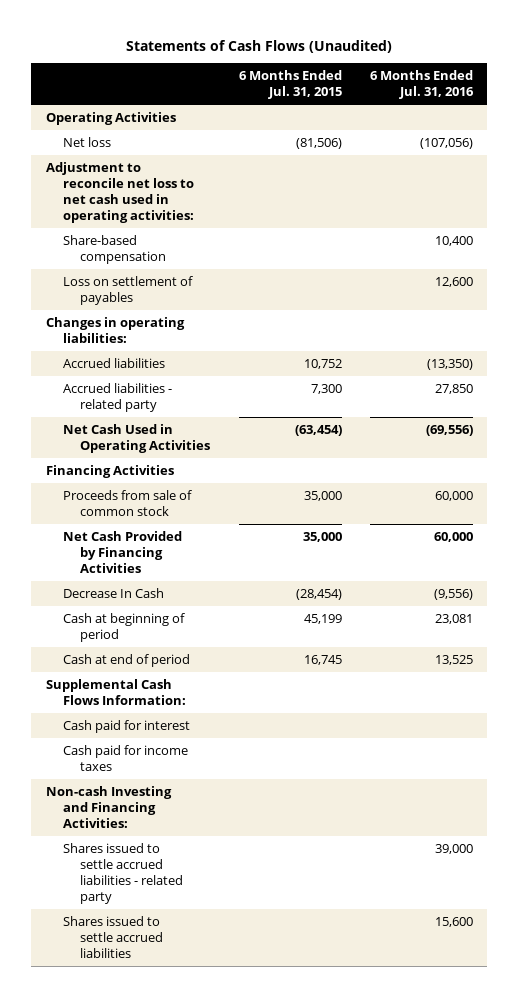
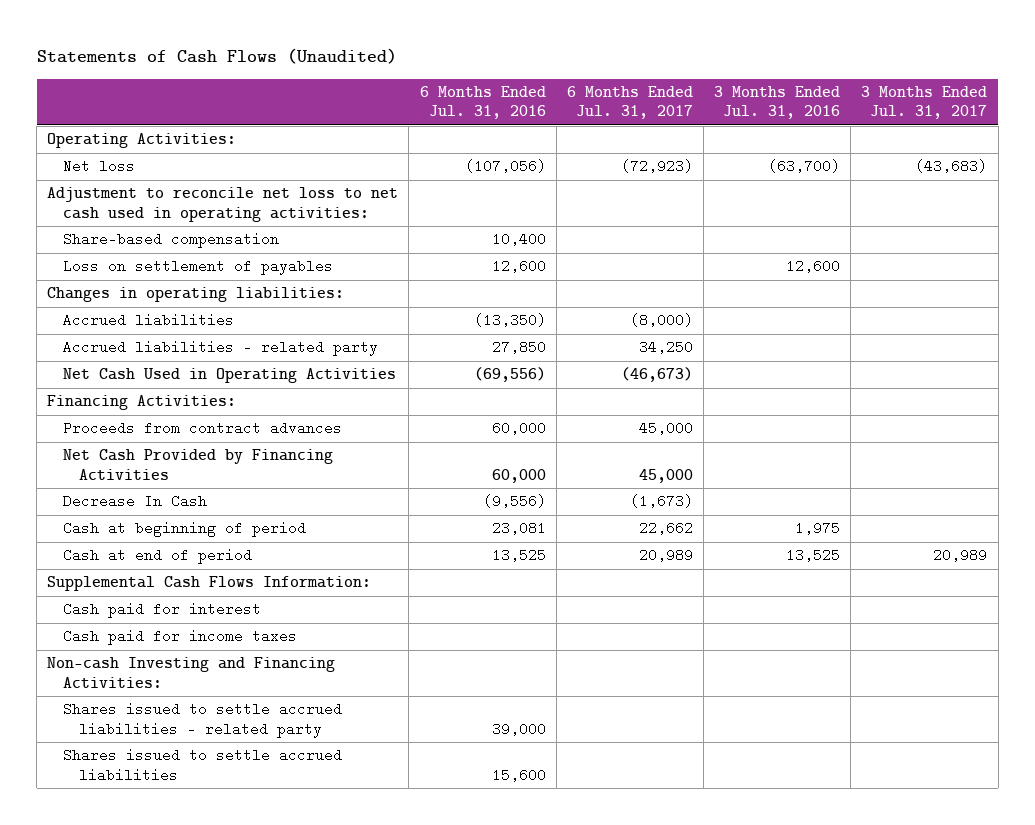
[238,70,342,100] 6 Months Ended Jul. 31, 2015 -> none
none -> [566,86,693,120] 6 Months Ended Jul. 31, 2017
none -> [714,86,841,120] 3 Months Ended Jul. 31, 2016
none -> [861,86,988,120] 3 Months Ended Jul. 31, 2017
[45,112,176,126] Operating Activities -> [47,133,237,149] Operating Activities:
[63,490,193,517] Proceeds from sale of common stock -> none
[45,465,174,479] Financing Activities -> [47,395,237,411] Financing Activities:
none -> [63,421,343,436] Proceeds from contract advances

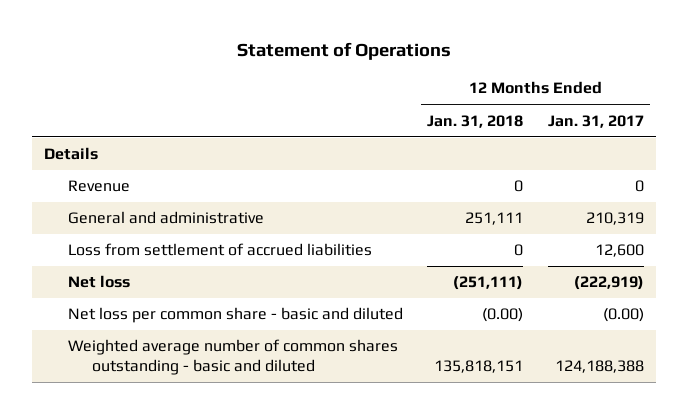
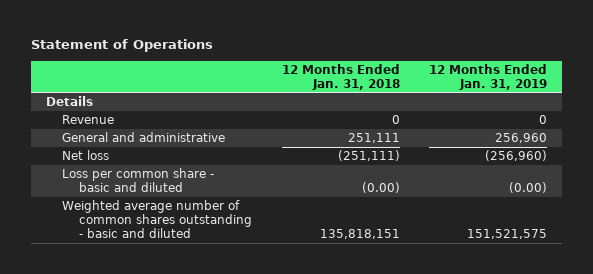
[547,114,644,128] Jan. 31, 2017 -> none
none -> [429,63,548,90] 12 Months Ended Jan. 31, 2019
[67,243,372,257] Loss from settlement of accrued liabilities -> none
[67,307,403,324] Net loss per common share - basic and diluted -> [62,168,215,193] Loss per common share - basic and diluted

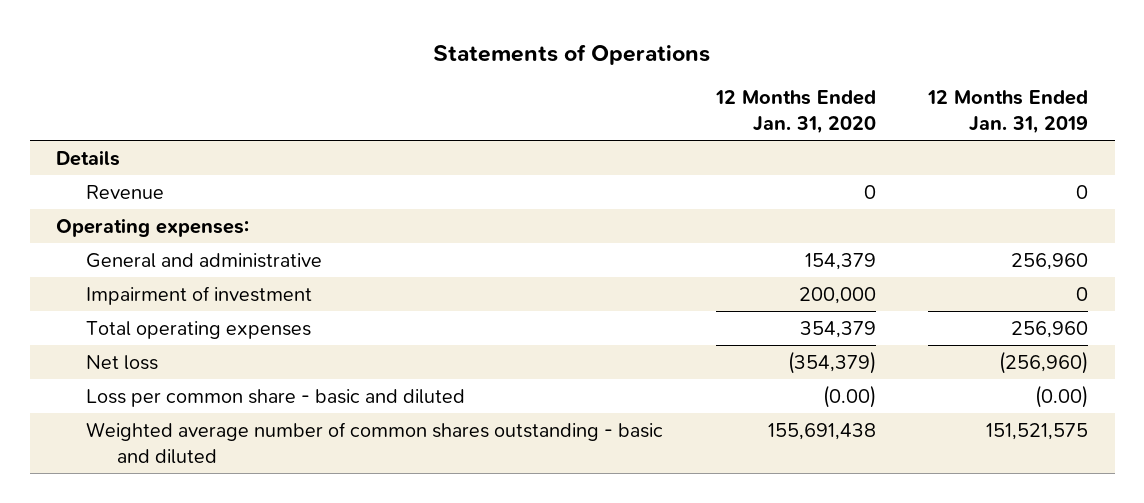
[31,39,214,53] Statement of Operations -> [433,43,711,65] Statements of Operations
[281,63,400,90] 12 Months Ended Jan. 31, 2018 -> none
none -> [714,90,876,135] 12 Months Ended Jan. 31, 2020
none -> [55,217,249,237] Operating expenses:
none -> [86,285,313,305] Impairment of investment
none -> [86,320,312,339] Total operating expenses

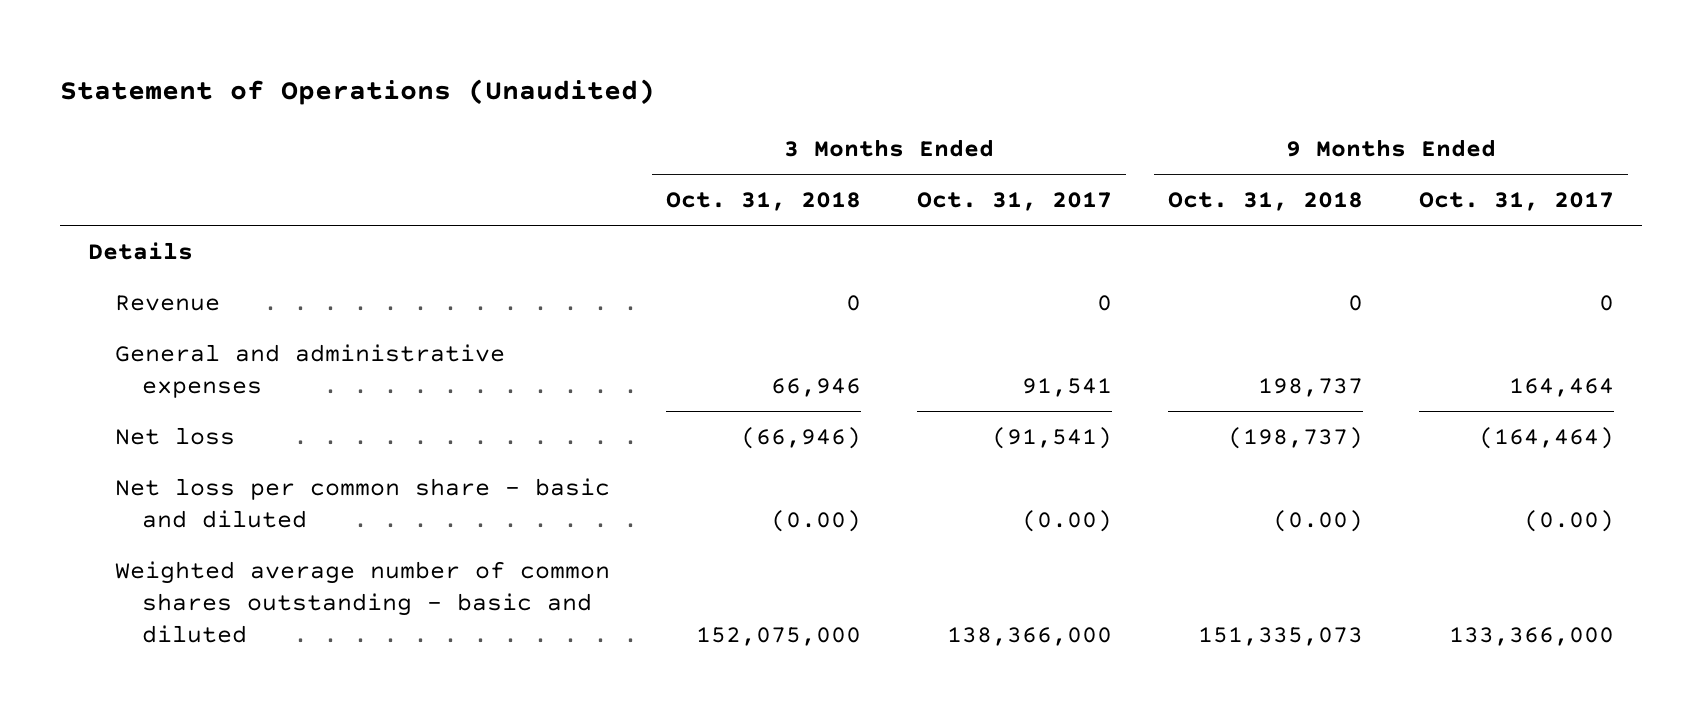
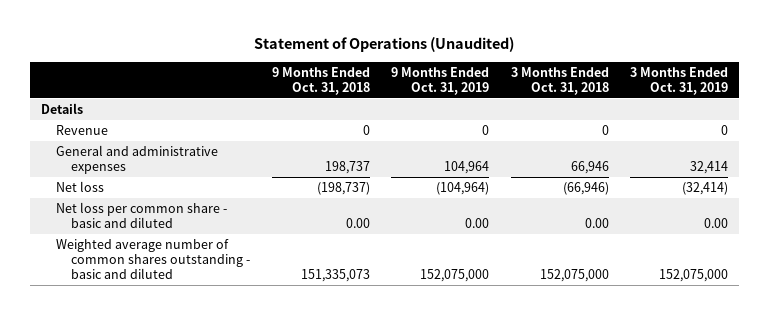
[916,192,1112,212] Oct. 31, 2017 -> none
[1418,192,1614,212] Oct. 31, 2017 -> none
none -> [391,66,490,95] 9 Months Ended Oct. 31, 2019
none -> [630,66,729,95] 3 Months Ended Oct. 31, 2019
[771,509,862,532] (0.00) -> [584,218,609,229] 0.00
[1272,509,1363,532] (0.00) -> [345,218,370,229] 0.00

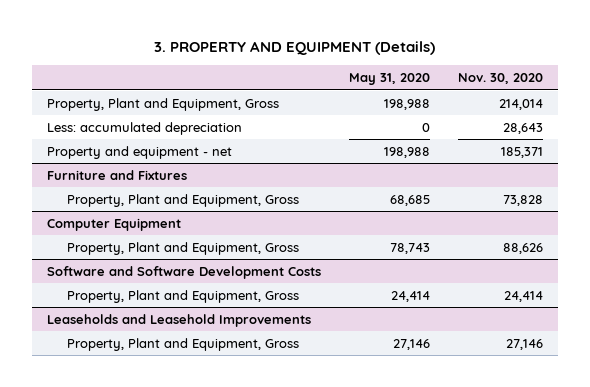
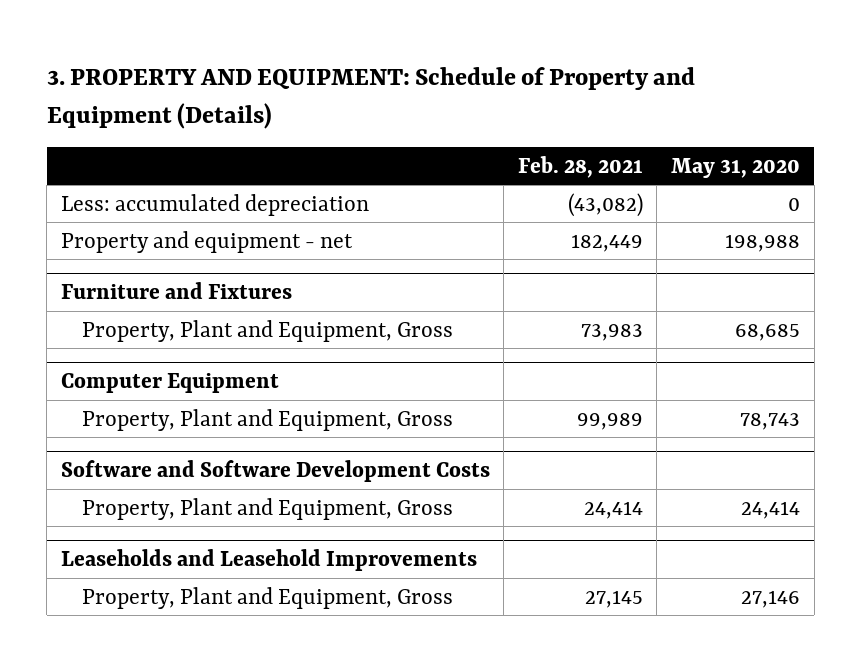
[154,41,436,56] 3. PROPERTY AND EQUIPMENT (Details) -> [46,66,695,129] 3. PROPERTY AND EQUIPMENT: Schedule of Property and Equipment (Details)
[458,73,544,85] Nov. 30, 2020 -> none
none -> [517,155,643,178] Feb. 28, 2021
[46,97,279,111] Property, Plant and Equipment, Gross -> none

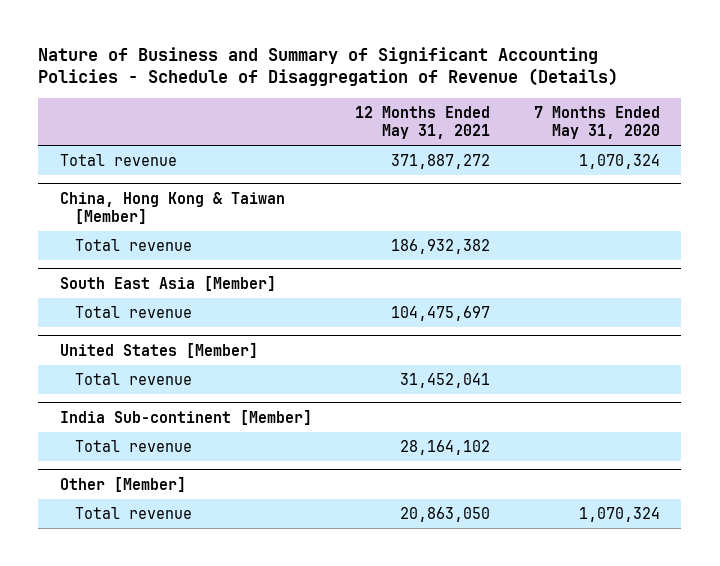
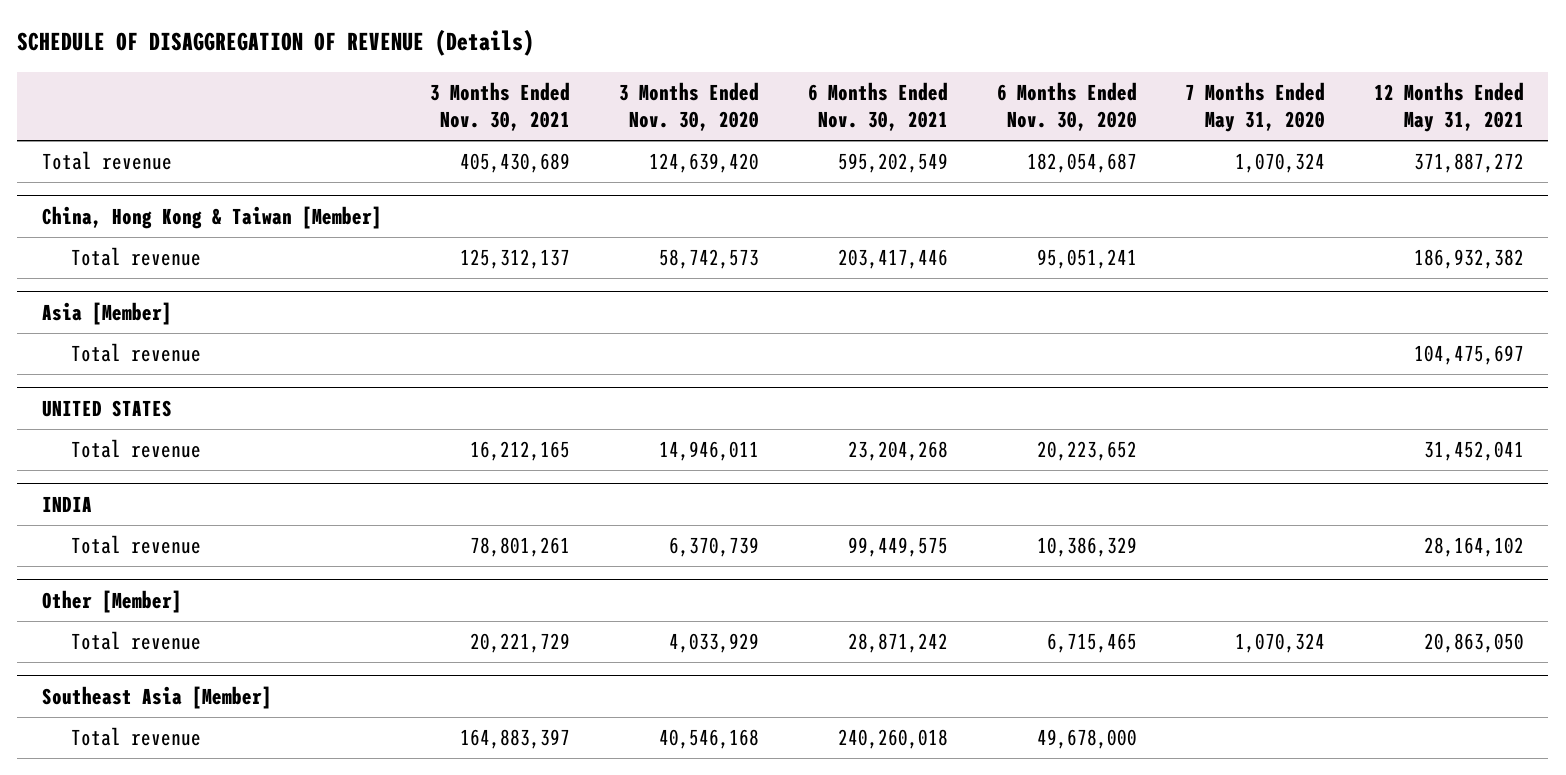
[38,46,619,87] Nature of Business and Summary of Significant Accounting Policies - Schedule of Disaggregation of Revenue (Details) -> [17,29,535,57] SCHEDULE OF DISAGGREGATION OF REVENUE (Details)
none -> [430,81,571,131] 3 Months Ended Nov. 30, 2021
none -> [619,81,760,131] 3 Months Ended Nov. 30, 2020
none -> [807,81,948,131] 6 Months Ended Nov. 30, 2021
none -> [996,81,1137,131] 6 Months Ended Nov. 30, 2020
[59,275,276,291] South East Asia [Member] -> [41,301,172,325] Asia [Member]
[59,342,258,358] United States [Member] -> [41,399,172,417] UNITED STATES
[59,409,312,425] India Sub-continent [Member] -> [41,495,92,512] INDIA
none -> [41,685,272,709] Southeast Asia [Member]
none -> [70,727,201,747] Total revenue

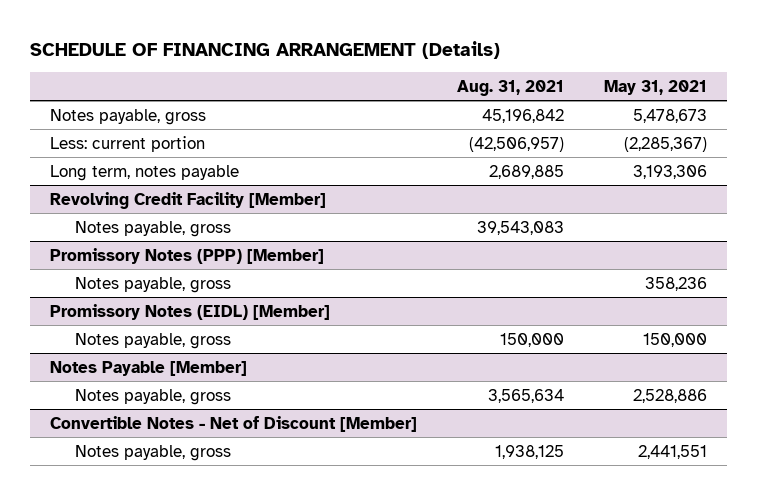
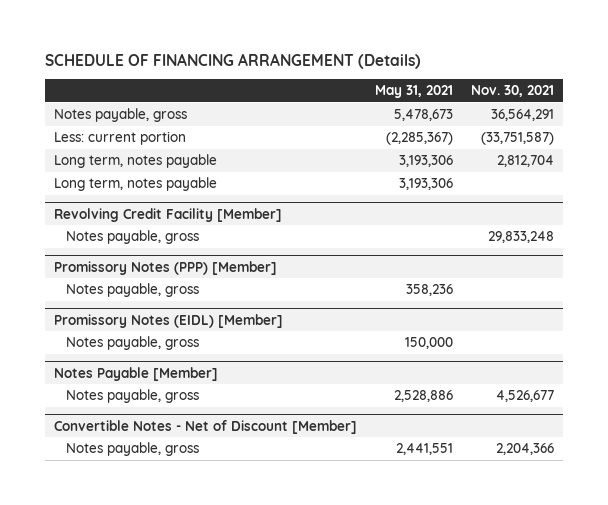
[456,79,564,96] Aug. 31, 2021 -> none
none -> [470,85,554,98] Nov. 30, 2021
none -> [54,177,218,192] Long term, notes payable

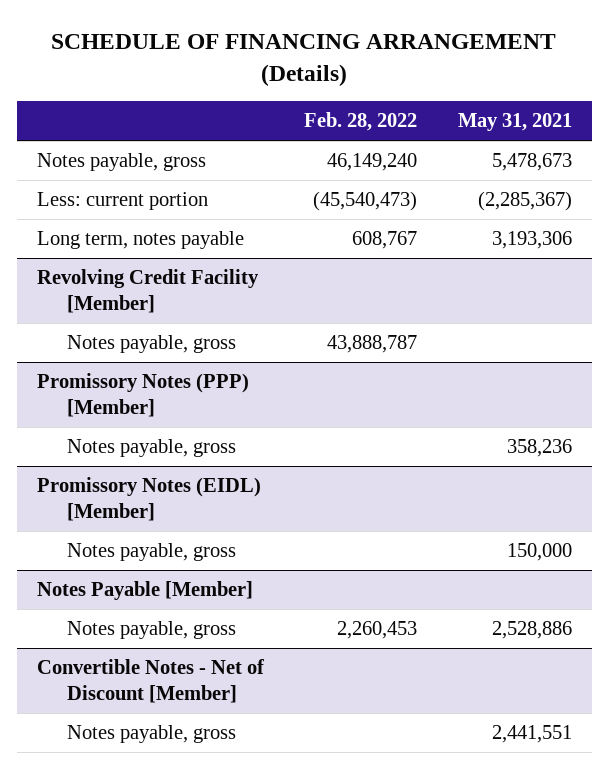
[470,85,554,98] Nov. 30, 2021 -> none
none -> [304,112,418,132] Feb. 28, 2022
[54,177,218,192] Long term, notes payable -> none

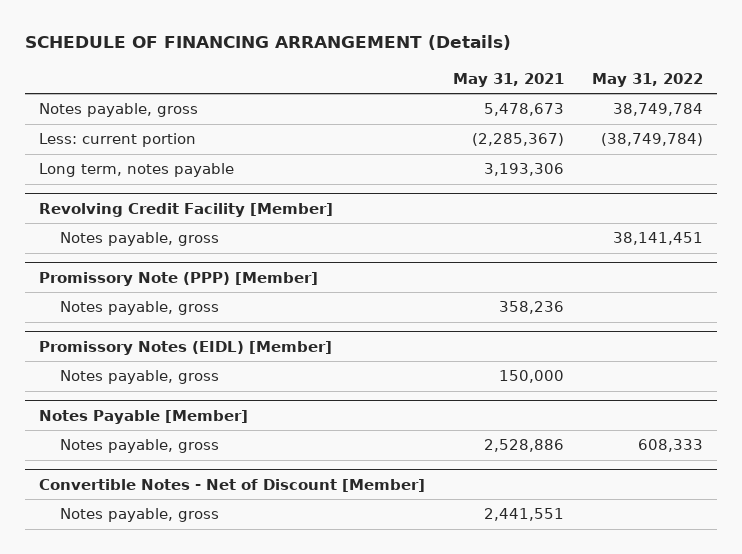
[304,112,418,132] Feb. 28, 2022 -> none
none -> [591,72,703,87] May 31, 2022
[37,373,250,417] Promissory Notes (PPP) [Member] -> [39,271,319,286] Promissory Note (PPP) [Member]

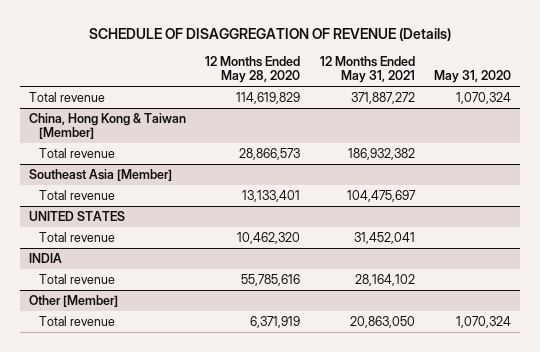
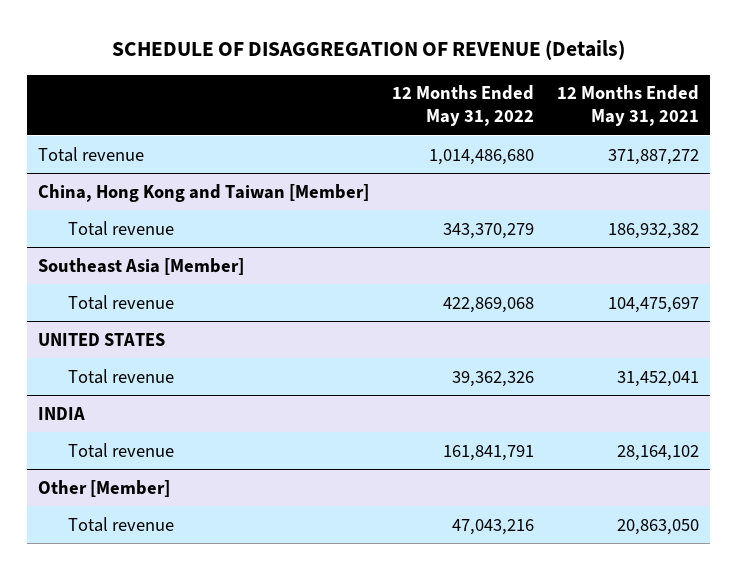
[205,55,301,84] 12 Months Ended May 28, 2020 -> none
[433,70,511,84] May 31, 2020 -> none
none -> [392,85,535,127] 12 Months Ended May 31, 2022
[29,112,187,140] China, Hong Kong & Taiwan [Member] -> [38,183,370,202] China, Hong Kong and Taiwan [Member]

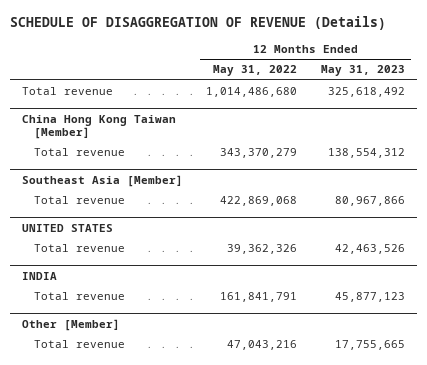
[556,85,699,127] 12 Months Ended May 31, 2021 -> none
none -> [321,65,406,77] May 31, 2023
[38,183,370,202] China, Hong Kong and Taiwan [Member] -> [21,114,176,139] China Hong Kong Taiwan [Member]

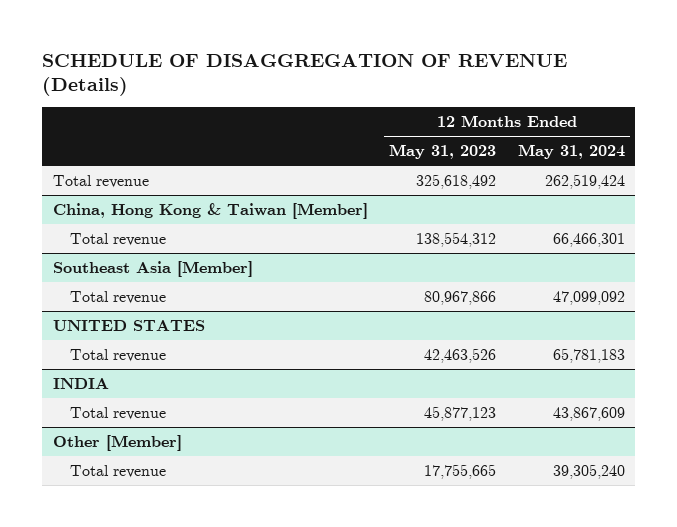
[213,65,298,77] May 31, 2022 -> none
none -> [517,144,625,160] May 31, 2024
[21,114,176,139] China Hong Kong Taiwan [Member] -> [52,202,368,219] China, Hong Kong & Taiwan [Member]

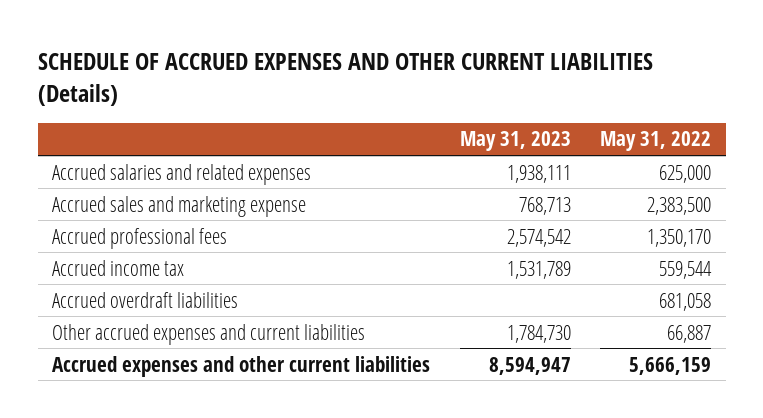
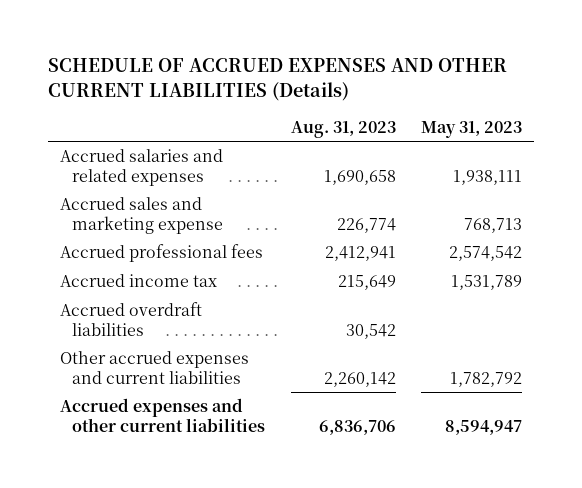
[600,131,712,152] May 31, 2022 -> none
none -> [290,120,396,138] Aug. 31, 2023
[506,324,571,343] 1,784,730 -> [449,371,522,387] 1,782,792

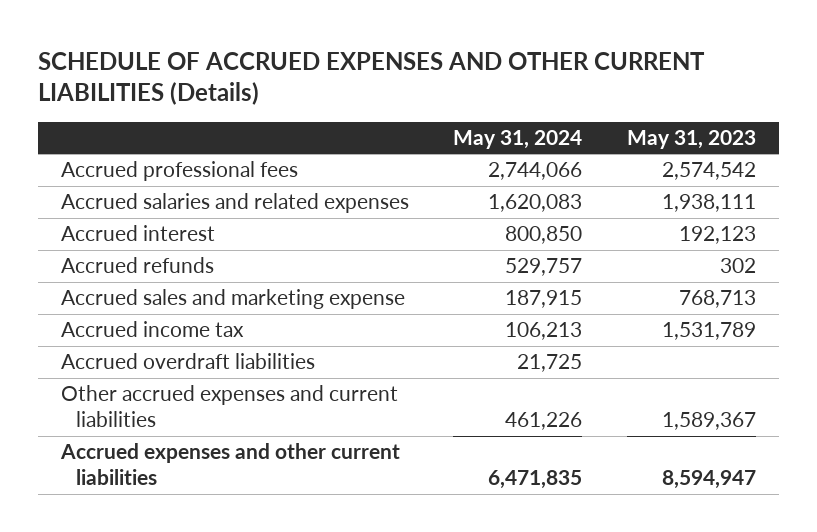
[290,120,396,138] Aug. 31, 2023 -> none
none -> [453,129,583,149] May 31, 2024
[60,244,264,263] Accrued professional fees -> [60,161,298,182] Accrued professional fees
none -> [60,225,215,242] Accrued interest
none -> [60,257,214,274] Accrued refunds
[449,371,522,387] 1,782,792 -> [662,411,757,430] 1,589,367

